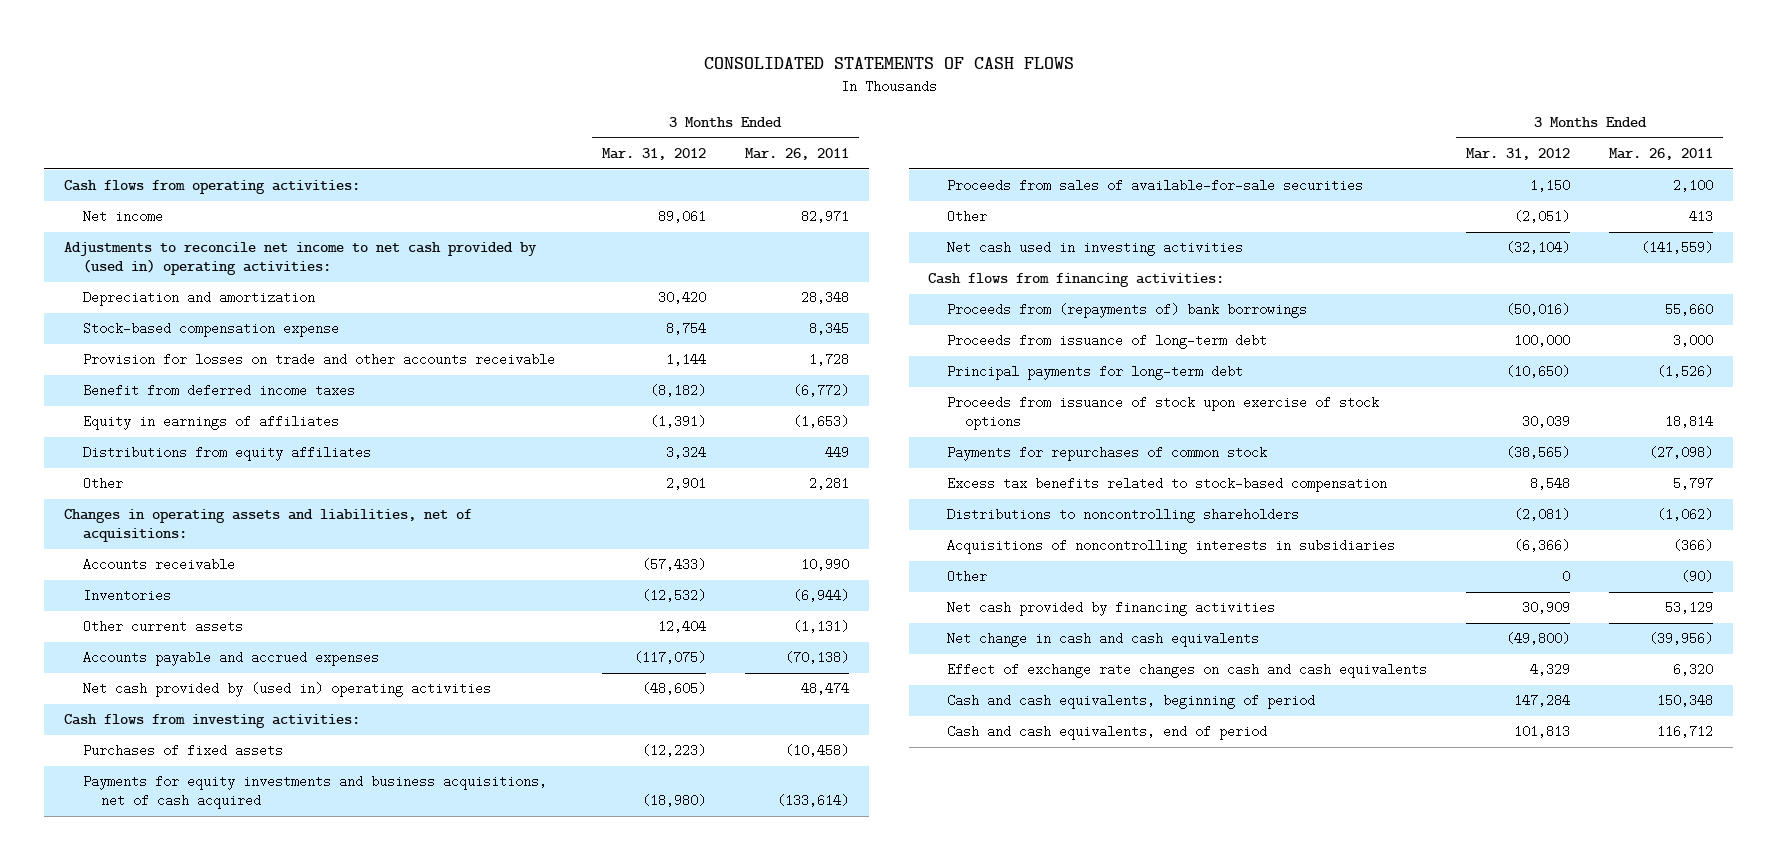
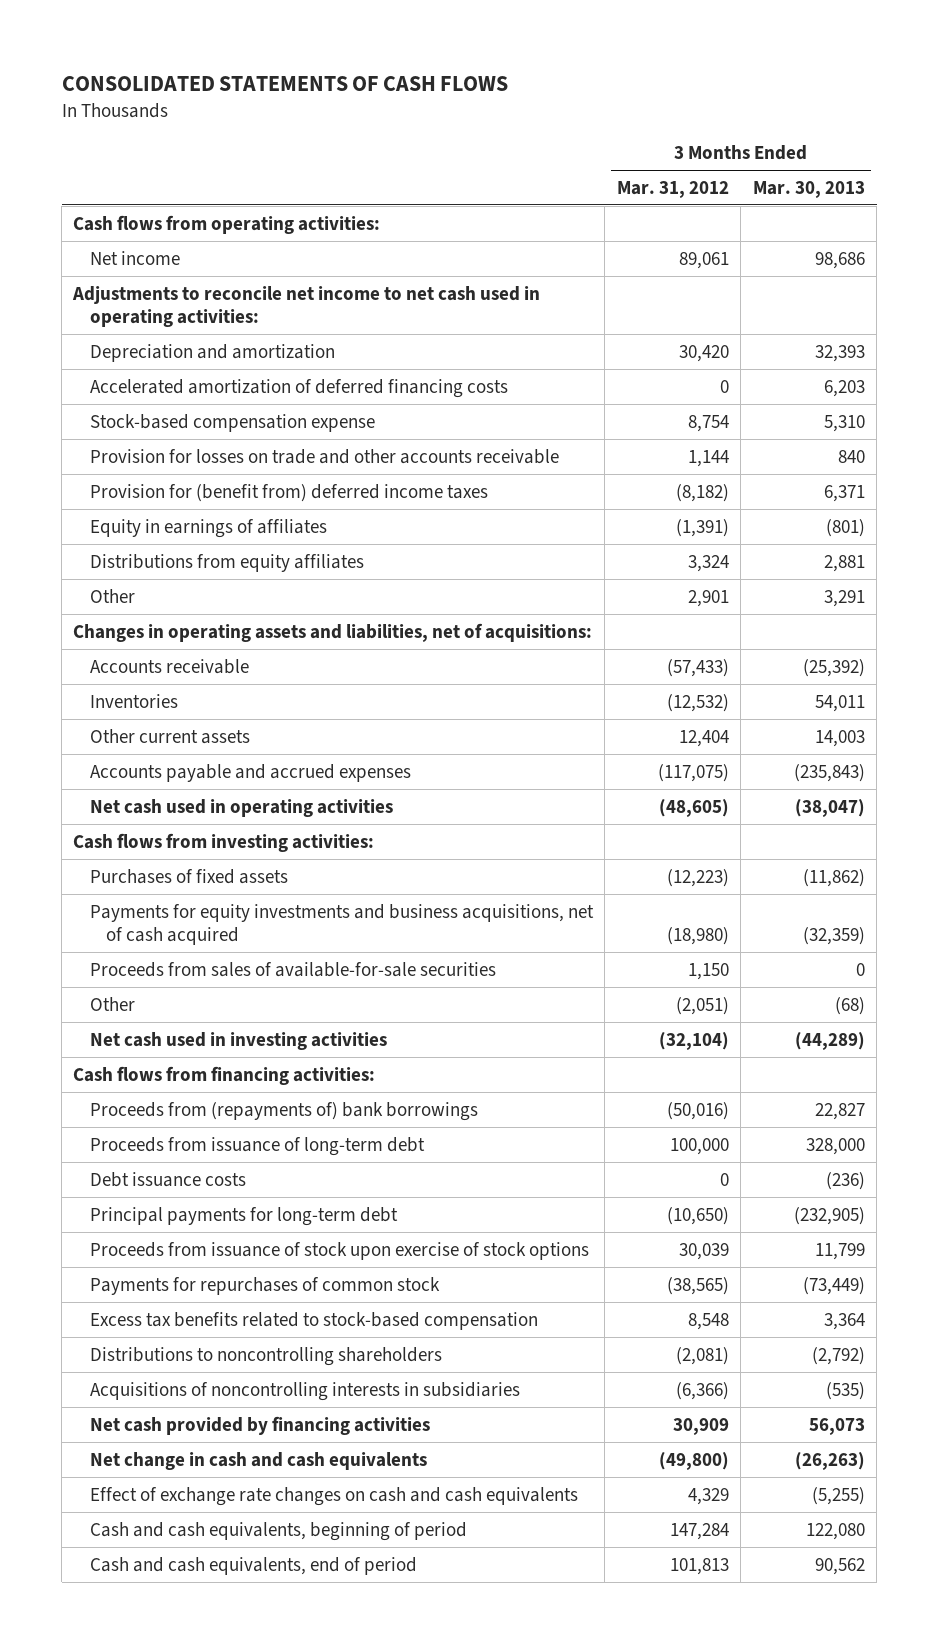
[745,148,850,161] Mar. 26, 2011 -> none
none -> [752,180,865,198] Mar. 30, 2013
[64,242,538,276] Adjustments to reconcile net income to net cash provided by (used in) operating activities: -> [72,285,541,328] Adjustments to reconcile net income to net cash used in operating activities:
none -> [89,378,508,398] Accelerated amortization of deferred financing costs
[82,384,355,398] Benefit from deferred income taxes -> [89,483,488,502] Provision for (benefit from) deferred income taxes
[82,682,491,698] Net cash provided by (used in) operating activities -> [89,798,393,817] Net cash used in operating activities
none -> [89,1171,246,1187] Debt issuance costs
[946,570,987,584] Other -> none

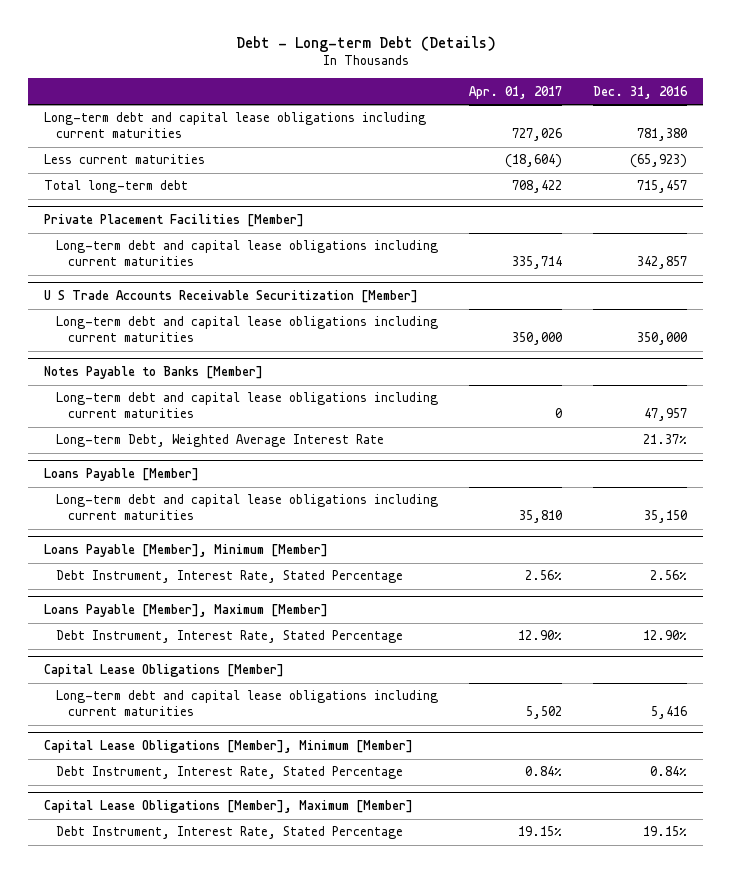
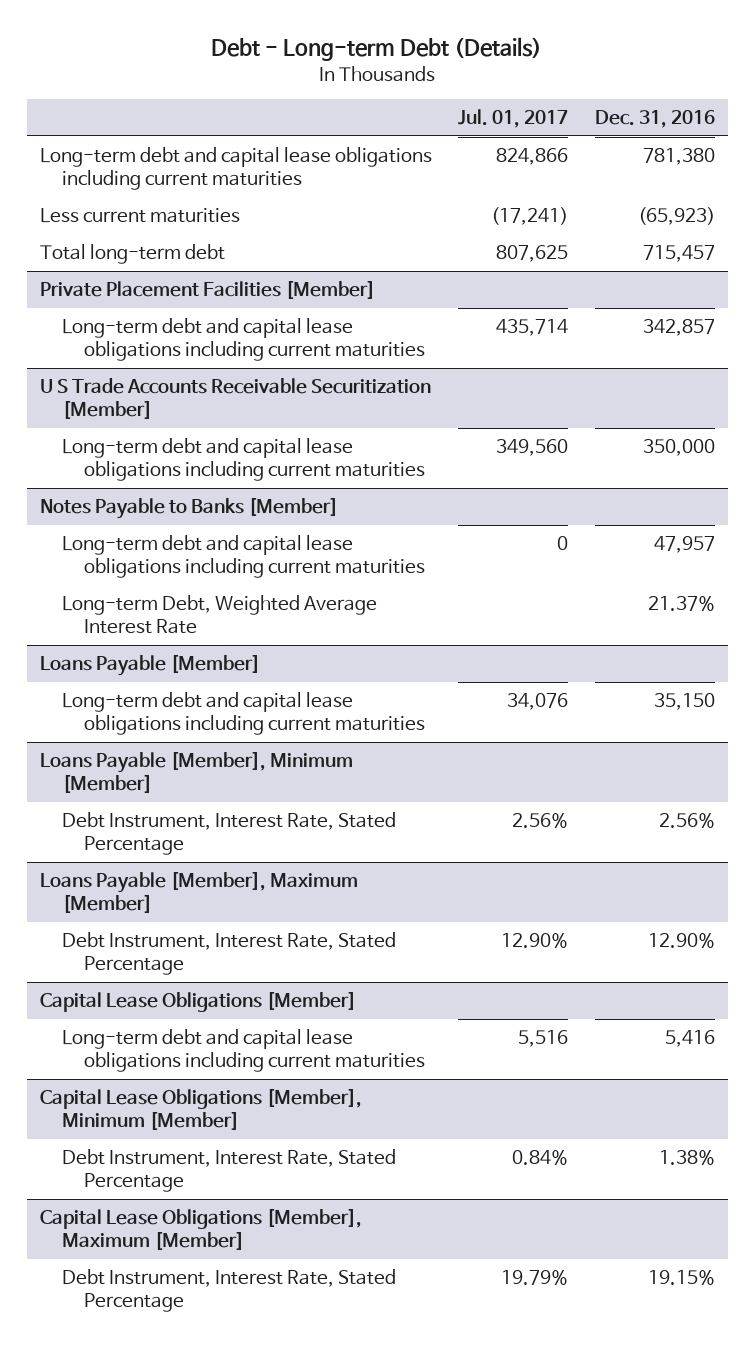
[468,85,562,99] Apr. 01, 2017 -> none
none -> [458,109,569,129] Jul. 01, 2017
[650,766,688,777] 0.84% -> [658,1150,715,1166] 1.38%

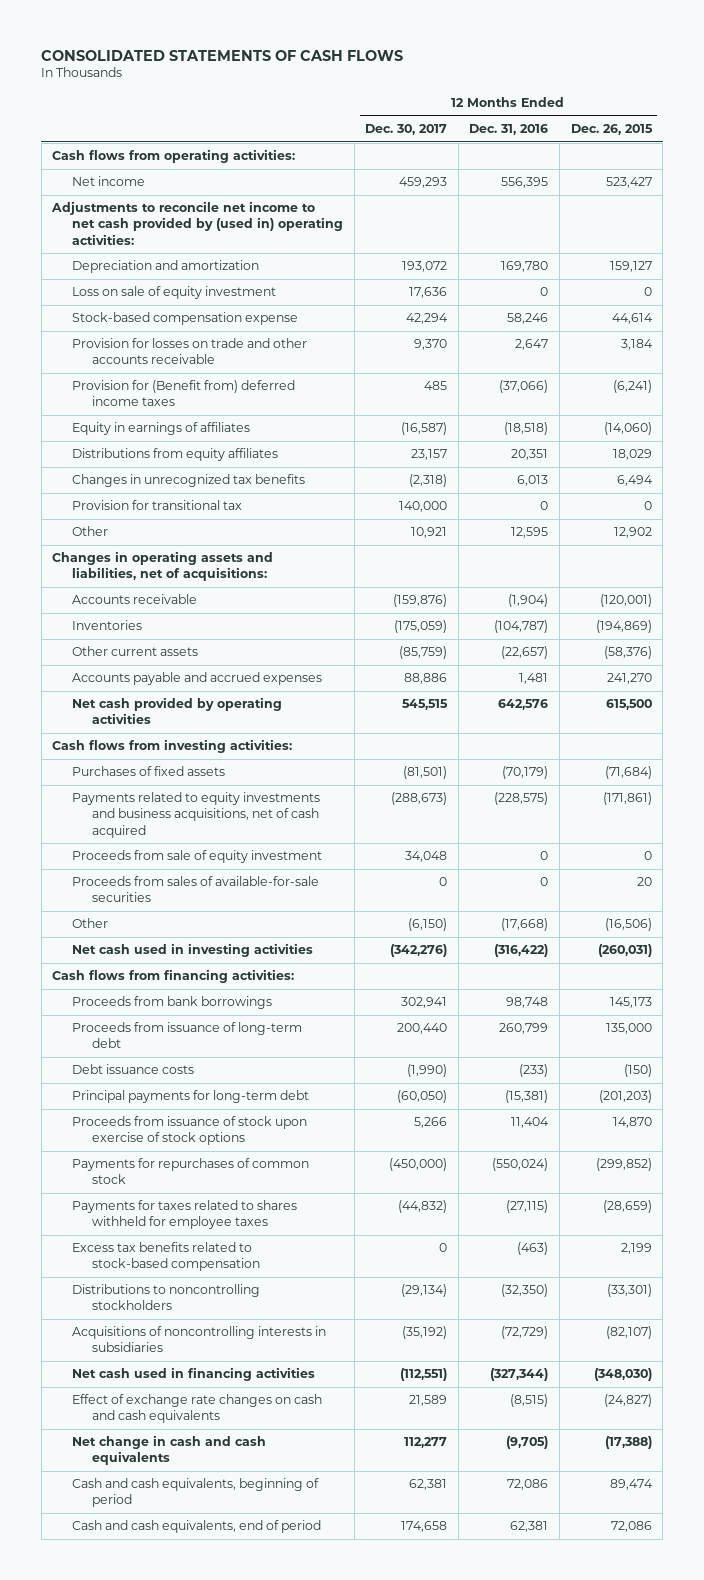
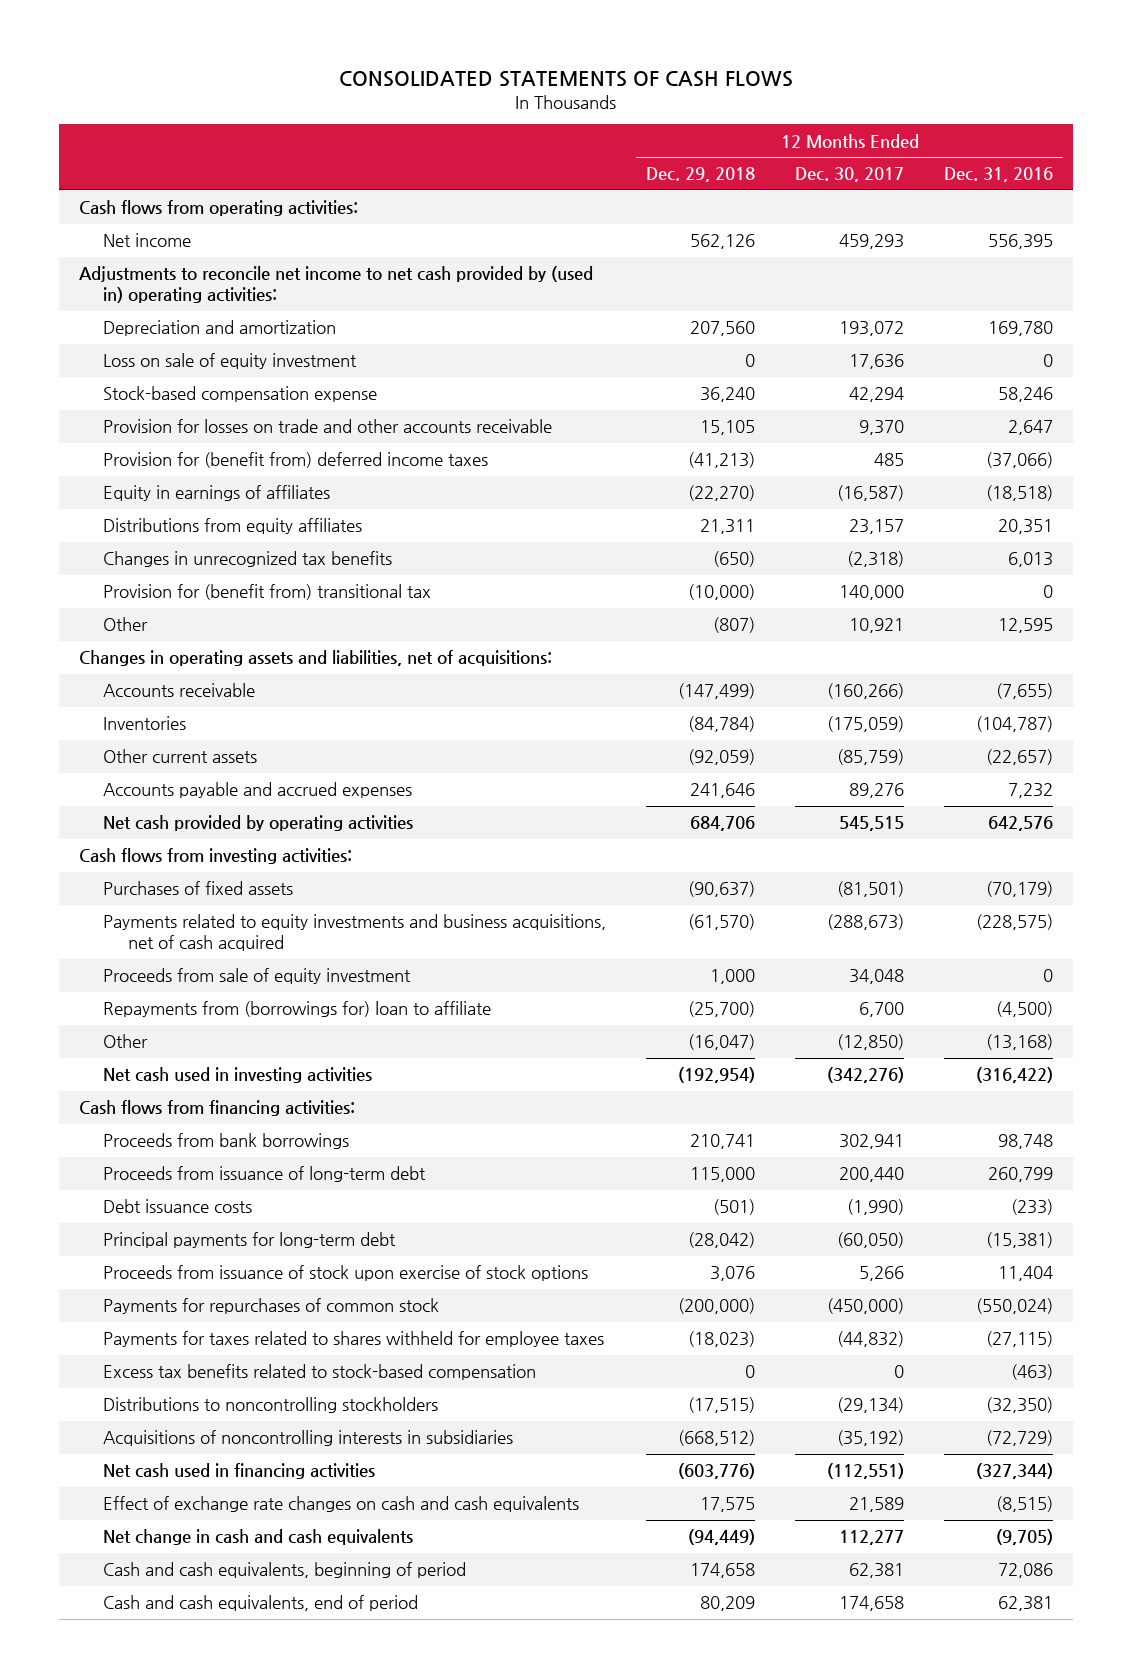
[570,124,653,136] Dec. 26, 2015 -> none
none -> [646,167,756,183] Dec. 29, 2018
[72,380,296,407] Provision for (Benefit from) deferred income taxes -> [103,452,489,469] Provision for (benefit from) deferred income taxes
[72,500,243,511] Provision for transitional tax -> [103,584,432,601] Provision for (benefit from) transitional tax
[393,594,448,608] (159,876) -> [827,683,905,700] (160,266)
[508,594,549,608] (1,904) -> [996,683,1054,700] (7,655)
[404,673,448,685] 88,886 -> [849,783,905,799] 89,276
[519,673,549,685] 1,481 -> [1008,783,1054,799] 7,232
[72,876,320,903] Proceeds from sales of available-for-sale securities -> none
none -> [103,1001,492,1018] Repayments from (borrowings for) loan to affiliate
[408,918,448,932] (6,150) -> [837,1034,905,1051] (12,850)
[501,918,549,932] (17,668) -> [986,1034,1054,1051] (13,168)

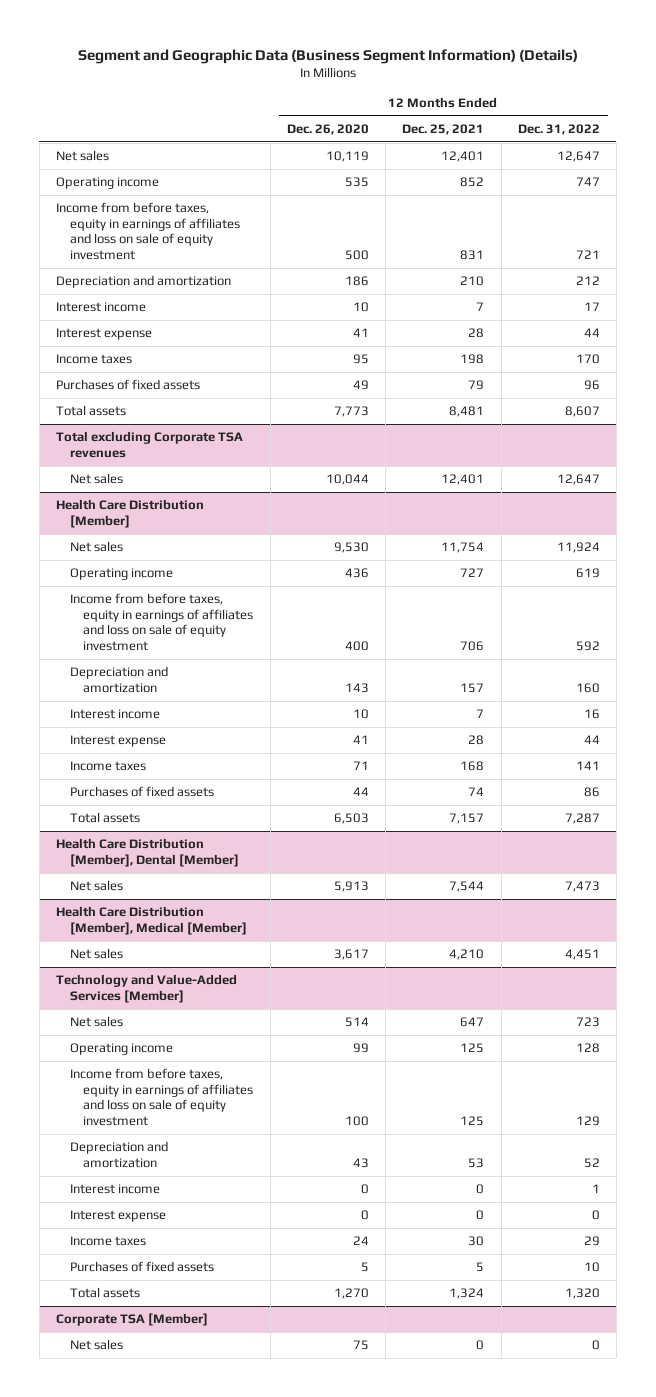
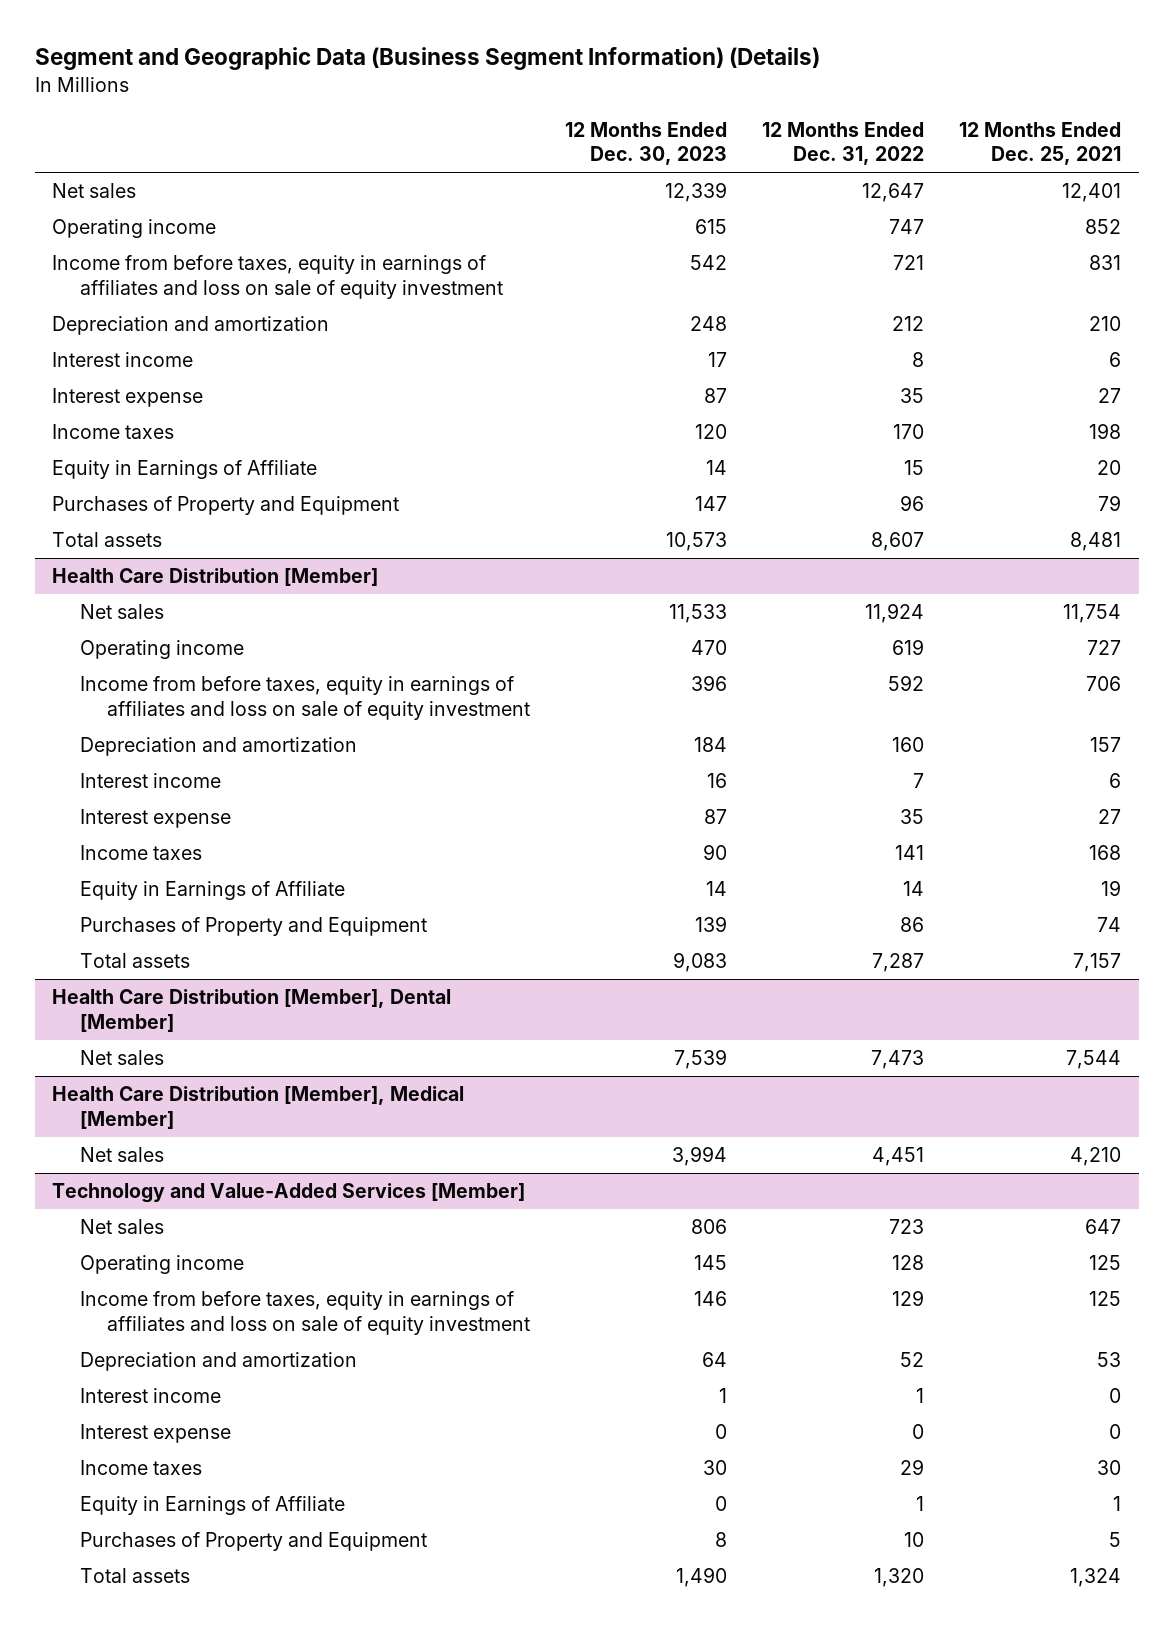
[286,123,369,135] Dec. 26, 2020 -> none
none -> [565,121,728,166] 12 Months Ended Dec. 30, 2023
[476,302,485,312] 7 -> [1109,352,1122,368] 6
[583,302,600,312] 17 -> [912,352,925,368] 8
[468,328,485,339] 28 -> [1098,388,1122,404] 27
[583,328,600,338] 44 -> [900,388,925,404] 35
none -> [52,460,318,480] Equity in Earnings of Affiliate
[56,379,201,391] Purchases of fixed assets -> [52,496,400,516] Purchases of Property and Equipment
[56,431,244,458] Total excluding Corporate TSA revenues -> none
[69,473,123,485] Net sales -> none
[476,709,485,719] 7 -> [1109,773,1122,789] 6
[583,709,600,720] 16 -> [913,773,925,789] 7
[468,735,485,746] 28 -> [1098,809,1122,825] 27
[583,735,600,745] 44 -> [900,809,925,825] 35
none -> [79,881,345,901] Equity in Earnings of Affiliate
[69,786,214,798] Purchases of fixed assets -> [79,917,427,937] Purchases of Property and Equipment
none -> [79,1496,345,1516] Equity in Earnings of Affiliate
[69,1261,214,1273] Purchases of fixed assets -> [79,1532,427,1552] Purchases of Property and Equipment
[56,1313,209,1327] Corporate TSA [Member] -> none
[69,1339,123,1351] Net sales -> none

